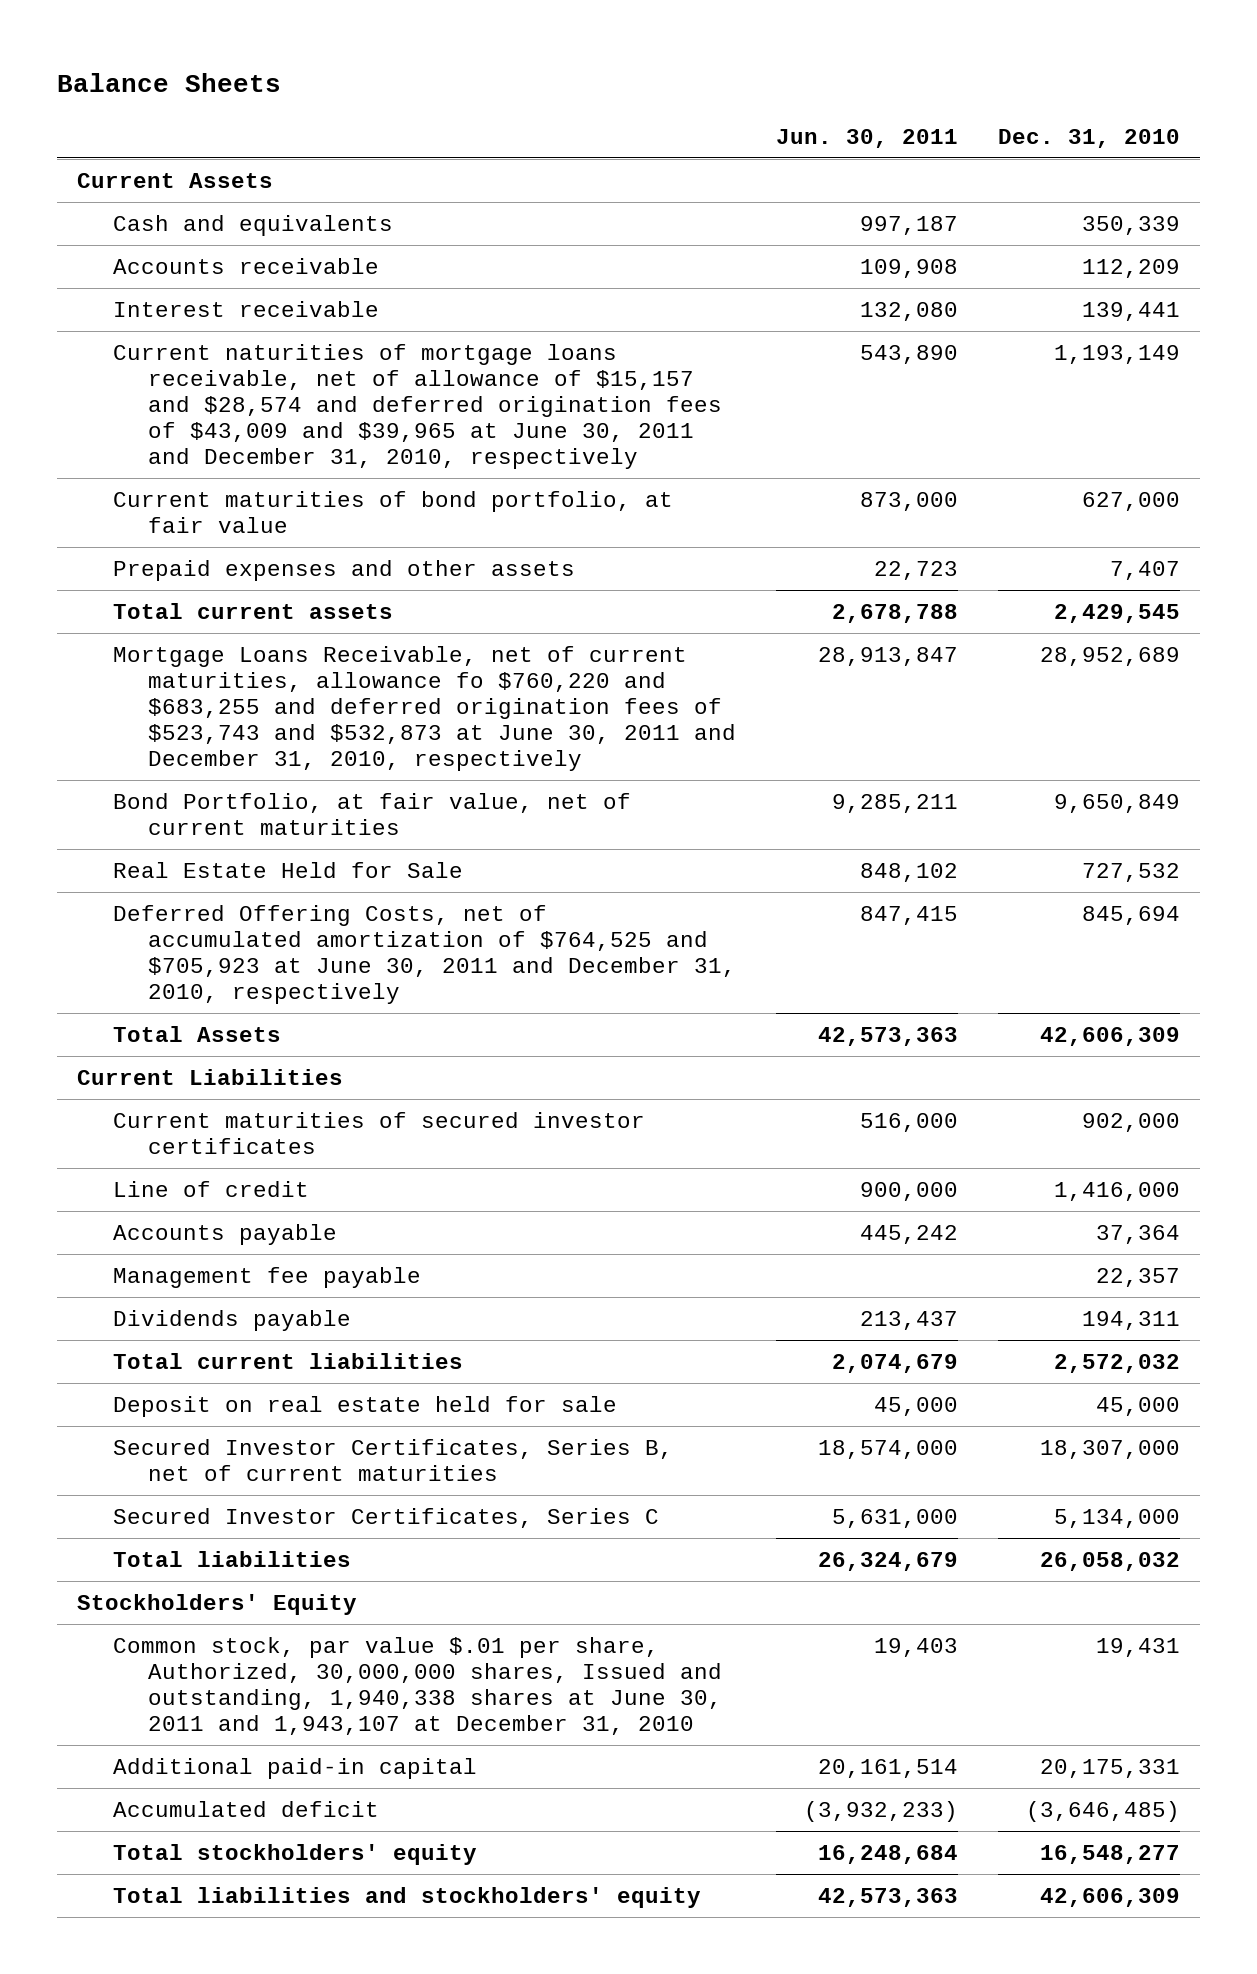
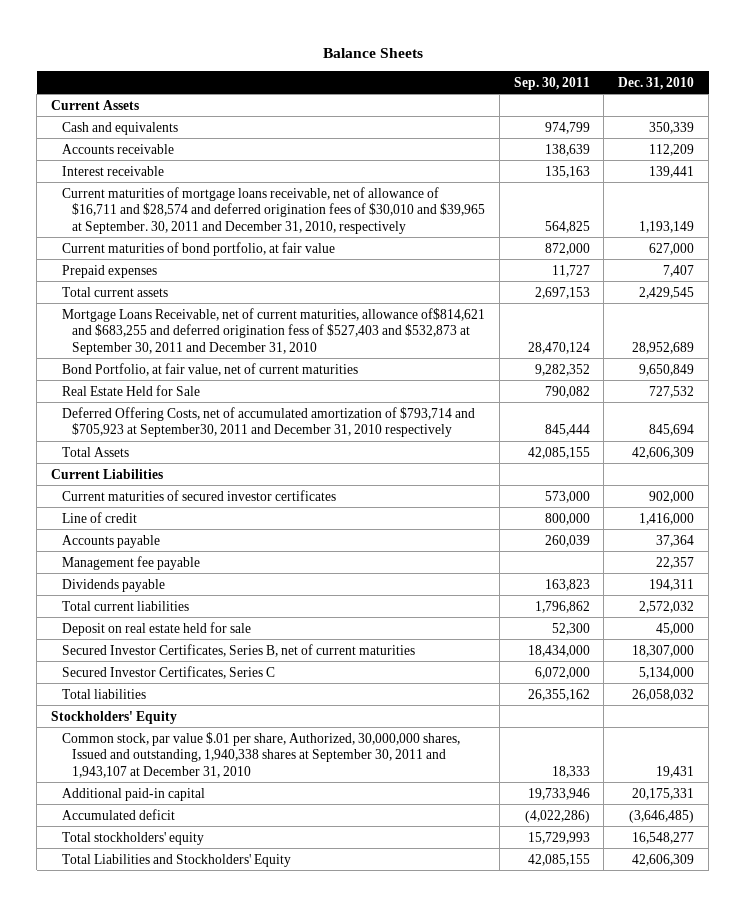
[775,128,958,148] Jun. 30, 2011 -> none
none -> [513,76,590,90] Sep. 30, 2011
[112,344,723,470] Current naturities of mortgage loans receivable, net of allowance of $15,157 and $28,574 and deferred origination fees of $43,009 and $39,965 at June 30, 2011 and December 31, 2010, respectively -> [61,186,485,234] Current maturities of mortgage loans receivable, net of allowance of $16,711 and $28,574 and deferred origination fees of $30,010 and $39,965 at September. 30, 2011 and December 31, 2010, respectively
[112,560,575,582] Prepaid expenses and other assets -> [61,264,157,278] Prepaid expenses
[112,646,737,772] Mortgage Loans Receivable, net of current maturities, allowance fo $760,220 and $683,255 and deferred origination fees of $523,743 and $532,873 at June 30, 2011 and December 31, 2010, respectively -> [61,307,485,355] Mortgage Loans Receivable, net of current maturities, allowance of$814,621 and $683,255 and deferred origination fess of $527,403 and $532,873 at September 30, 2011 and December 31, 2010
[112,905,737,1005] Deferred Offering Costs, net of accumulated amortization of $764,525 and $705,923 at June 30, 2011 and December 31, 2010, respectively -> [61,406,475,438] Deferred Offering Costs, net of accumulated amortization of $793,714 and $705,923 at September30, 2011 and December 31, 2010 respectively
[112,1637,723,1736] Common stock, par value $.01 per share, Authorized, 30,000,000 shares, Issued and outstanding, 1,940,338 shares at June 30, 2011 and 1,943,107 at December 31, 2010 -> [61,731,460,778] Common stock, par value $.01 per share, Authorized, 30,000,000 shares, Issued and outstanding, 1,940,338 shares at September 30, 2011 and 1,943,107 at December 31, 2010
[112,1887,701,1909] Total liabilities and stockholders' equity -> [61,853,291,867] Total Liabilities and Stockholders' Equity

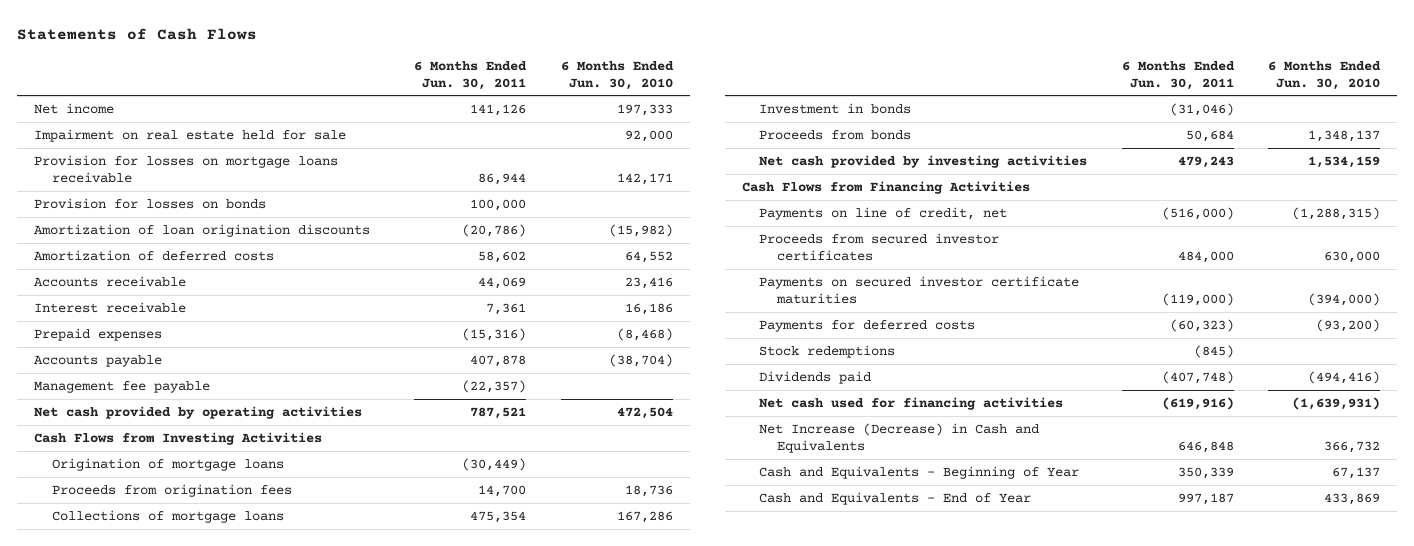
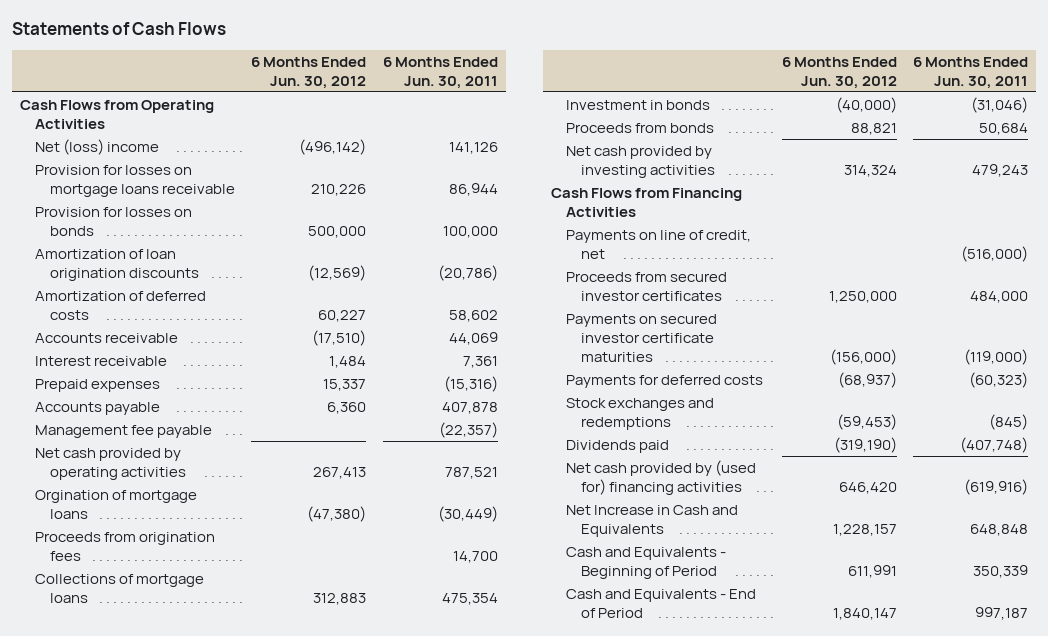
[560,60,674,90] 6 Months Ended Jun. 30, 2010 -> none
none -> [251,56,367,89] 6 Months Ended Jun. 30, 2012
[34,128,347,142] Impairment on real estate held for sale -> none
none -> [19,100,214,130] Cash Flows from Operating Activities
[34,102,115,114] Net income -> [35,139,160,156] Net (loss) income
[34,431,323,445] Cash Flows from Investing Activities -> none
[51,457,284,471] Origination of mortgage loans -> [35,490,198,520] Orgination of mortgage loans
[759,344,896,358] Stock redemptions -> [565,398,714,431] Stock exchanges and redemptions
[759,396,1064,410] Net cash used for financing activities -> [565,460,756,496] Net cash provided by (used for) financing activities
[759,422,1040,453] Net Increase (Decrease) in Cash and Equivalents -> [565,505,738,538] Net Increase in Cash and Equivalents
[1177,440,1234,453] 646,848 -> [970,524,1029,537] 648,848
[759,465,1080,479] Cash and Equivalents - Beginning of Year -> [565,547,726,580] Cash and Equivalents - Beginning of Period
[759,491,1032,505] Cash and Equivalents - End of Year -> [565,589,756,619] Cash and Equivalents - End of Period

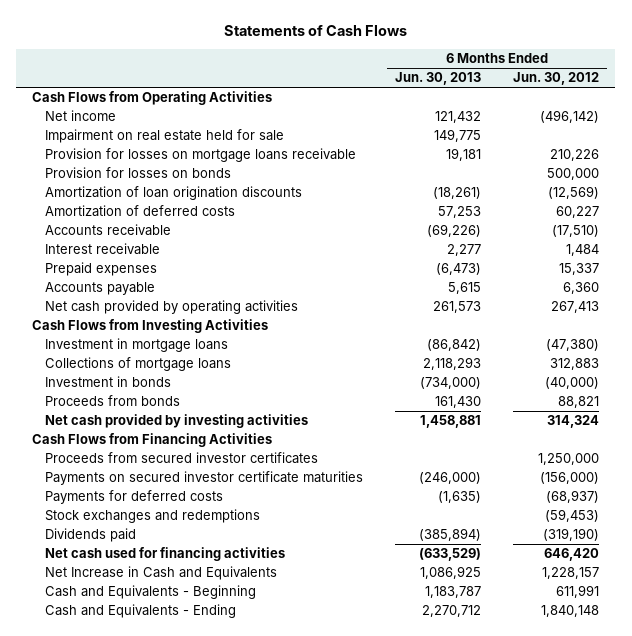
[382,56,498,89] 6 Months Ended Jun. 30, 2011 -> none
none -> [394,72,481,86] Jun. 30, 2013
[35,139,160,156] Net (loss) income -> [44,110,116,122] Net income
none -> [44,129,284,144] Impairment on real estate held for sale
[35,425,213,439] Management fee payable -> none
[35,532,216,562] Proceeds from origination fees -> none
none -> [32,319,269,334] Cash Flows from Investing Activities
[35,490,198,520] Orgination of mortgage loans -> [44,338,228,353] Investment in mortgage loans
[565,230,751,260] Payments on line of credit, net -> none
[565,460,756,496] Net cash provided by (used for) financing activities -> [44,547,285,562] Net cash used for financing activities
[565,547,726,580] Cash and Equivalents - Beginning of Period -> [44,585,256,600] Cash and Equivalents - Beginning
[565,589,756,619] Cash and Equivalents - End of Period -> [44,604,236,619] Cash and Equivalents - Ending
[833,608,898,621] 1,840,147 -> [541,605,600,618] 1,840,148

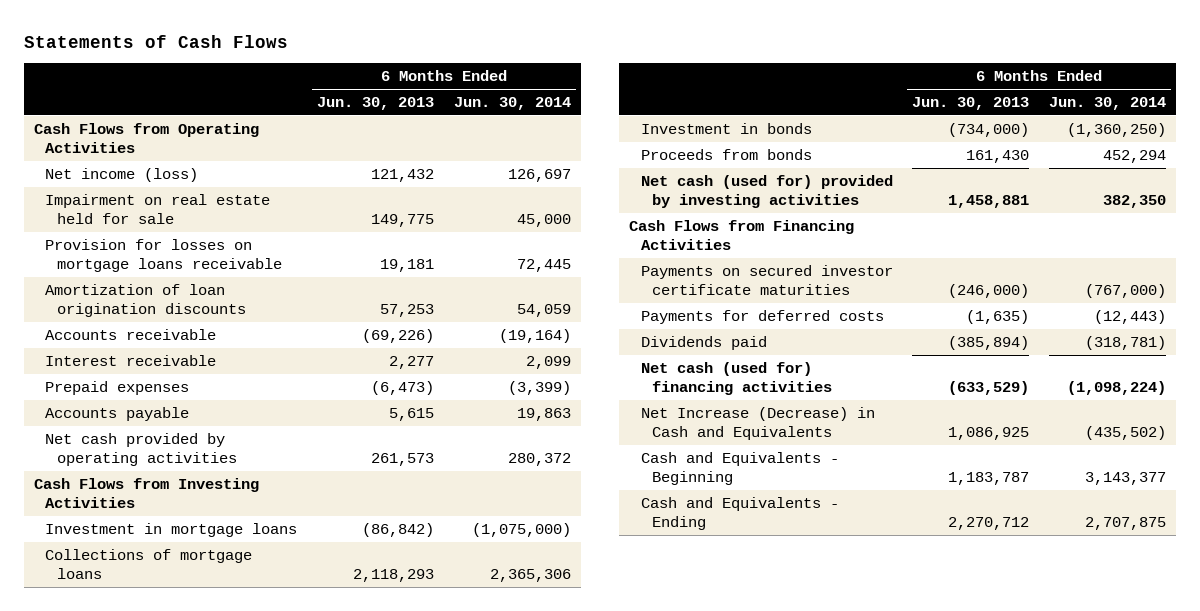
[513,72,600,86] Jun. 30, 2012 -> none
none -> [453,96,571,110] Jun. 30, 2014
[44,110,116,122] Net income -> [45,167,199,182] Net income (loss)
[44,167,231,179] Provision for losses on bonds -> none
[44,205,235,218] Amortization of deferred costs -> none
[432,187,481,200] (18,261) -> [380,304,435,318] 57,253
[44,414,308,429] Net cash provided by investing activities -> [640,174,893,209] Net cash (used for) provided by investing activities
[44,452,318,465] Proceeds from secured investor certificates -> none
[44,509,260,524] Stock exchanges and redemptions -> none
[44,547,285,562] Net cash used for financing activities -> [640,361,832,396] Net cash (used for) financing activities
[44,566,277,581] Net Increase in Cash and Equivalents -> [640,406,875,441] Net Increase (Decrease) in Cash and Equivalents

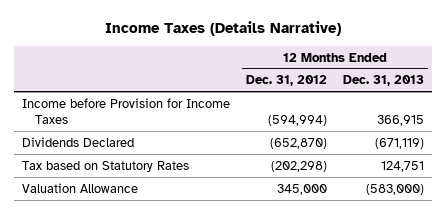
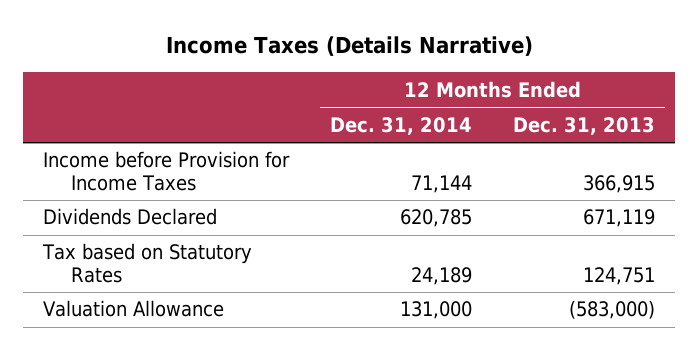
[245,75,327,87] Dec. 31, 2012 -> none
none -> [330,116,473,135] Dec. 31, 2014
[374,137,424,149] (671,119) -> [582,209,655,228] 671,119

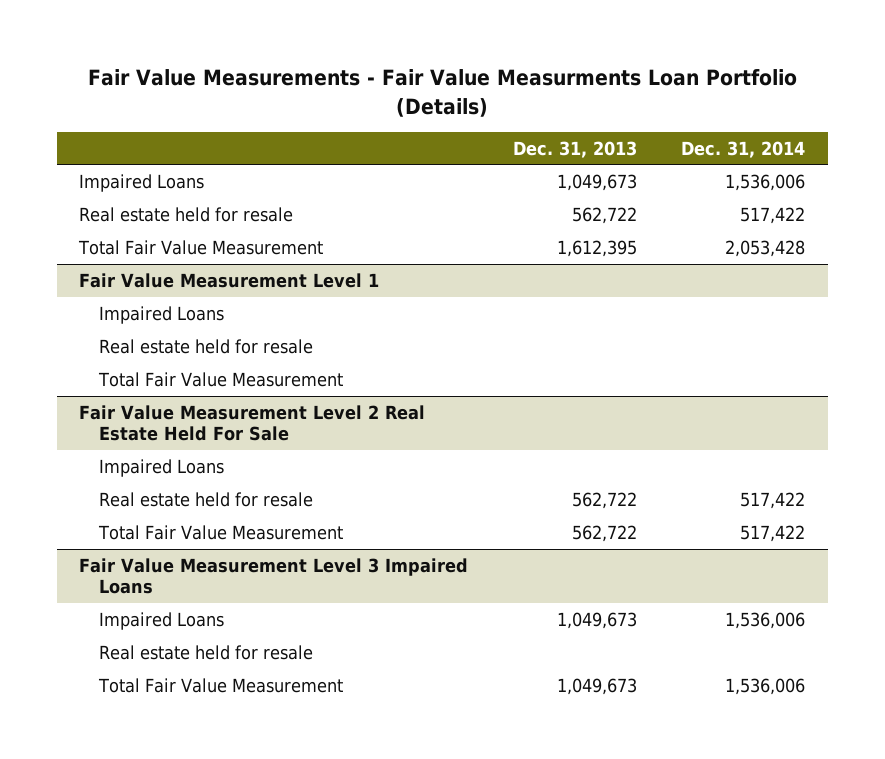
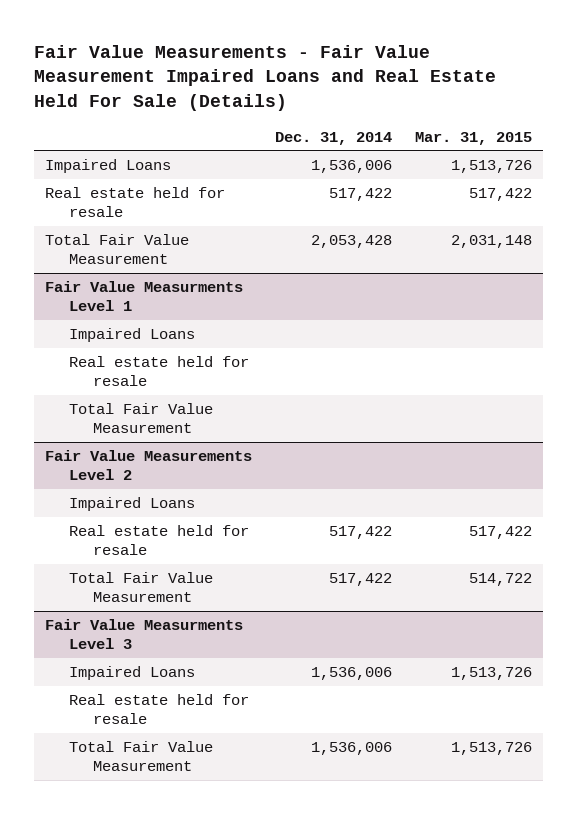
[88,69,798,117] Fair Value Measurements - Fair Value Measurments Loan Portfolio (Details) -> [33,45,496,111] Fair Value Measurements - Fair Value Measurement Impaired Loans and Real Estate Held For Sale (Details)
[512,140,637,158] Dec. 31, 2013 -> none
none -> [414,131,532,145] Mar. 31, 2015
[79,272,380,288] Fair Value Measurement Level 1 -> [45,281,244,312] Fair Value Measurments Level 1
[79,404,426,442] Fair Value Measurement Level 2 Real Estate Held For Sale -> [45,450,253,481] Fair Value Measurements Level 2
[79,557,469,595] Fair Value Measurement Level 3 Impaired Loans -> [45,619,244,650] Fair Value Measurments Level 3

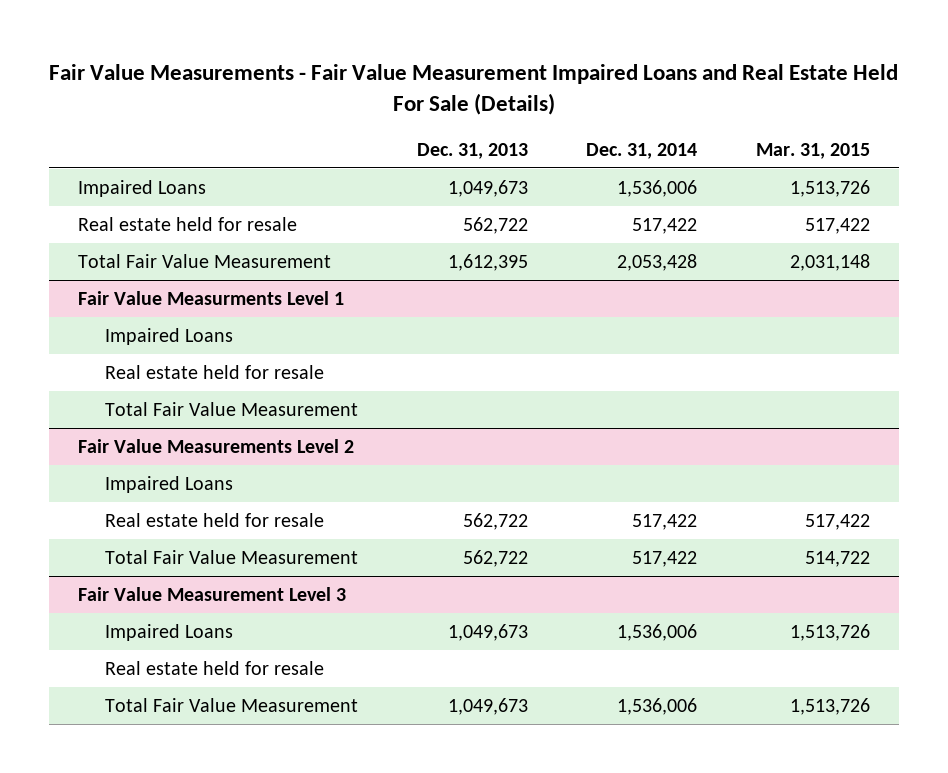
none -> [416,142,528,159] Dec. 31, 2013
[45,619,244,650] Fair Value Measurments Level 3 -> [78,587,347,602] Fair Value Measurement Level 3

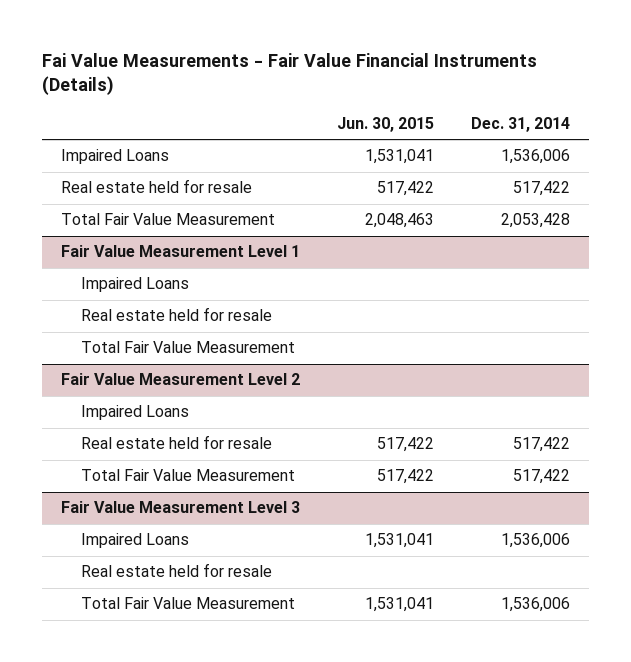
[48,63,898,115] Fair Value Measurements - Fair Value Measurement Impaired Loans and Real Estate Held For Sale (Details) -> [42,52,538,96] Fai Value Measurements - Fair Value Financial Instruments (Details)
[416,142,528,159] Dec. 31, 2013 -> none
[755,142,870,159] Mar. 31, 2015 -> none
none -> [337,116,435,132] Jun. 30, 2015
[78,291,345,306] Fair Value Measurments Level 1 -> [60,245,300,258] Fair Value Measurement Level 1
[78,439,355,454] Fair Value Measurements Level 2 -> [60,373,300,386] Fair Value Measurement Level 2

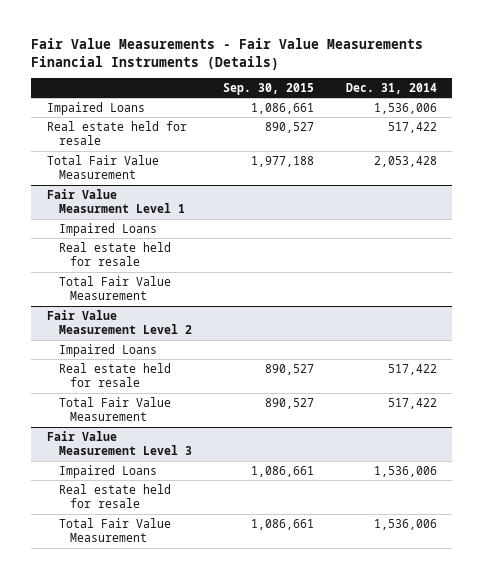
[42,52,538,96] Fai Value Measurements - Fair Value Financial Instruments (Details) -> [31,38,424,70] Fair Value Measurements - Fair Value Measurements Financial Instruments (Details)
[337,116,435,132] Jun. 30, 2015 -> none
none -> [223,82,315,95] Sep. 30, 2015
[60,245,300,258] Fair Value Measurement Level 1 -> [46,188,185,214] Fair Value Measurment Level 1

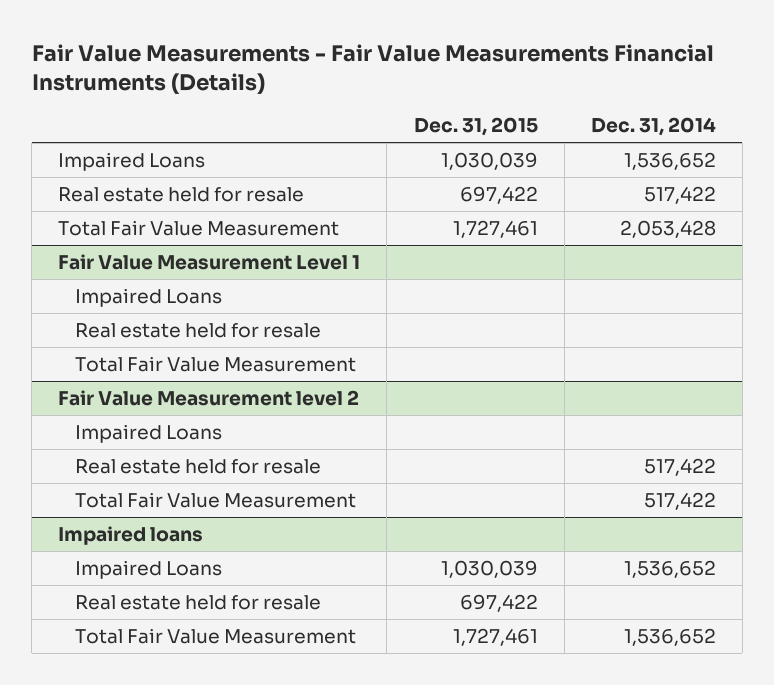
[223,82,315,95] Sep. 30, 2015 -> none
none -> [413,117,538,137] Dec. 31, 2015
[373,102,437,114] 1,536,006 -> [623,151,716,170] 1,536,652
[46,188,185,214] Fair Value Measurment Level 1 -> [58,253,361,270] Fair Value Measurement Level 1
[46,309,192,335] Fair Value Measurement Level 2 -> [58,389,360,406] Fair Value Measurement level 2
[46,430,192,456] Fair Value Measurement Level 3 -> [58,525,204,545] Impaired loans
[373,465,437,477] 1,536,006 -> [623,559,716,578] 1,536,652
[373,518,437,530] 1,536,006 -> [623,627,716,646] 1,536,652

